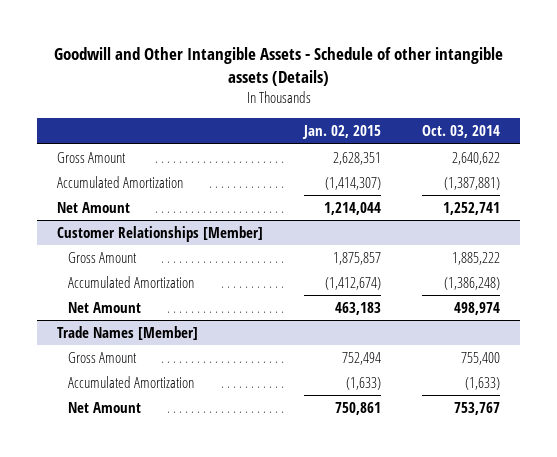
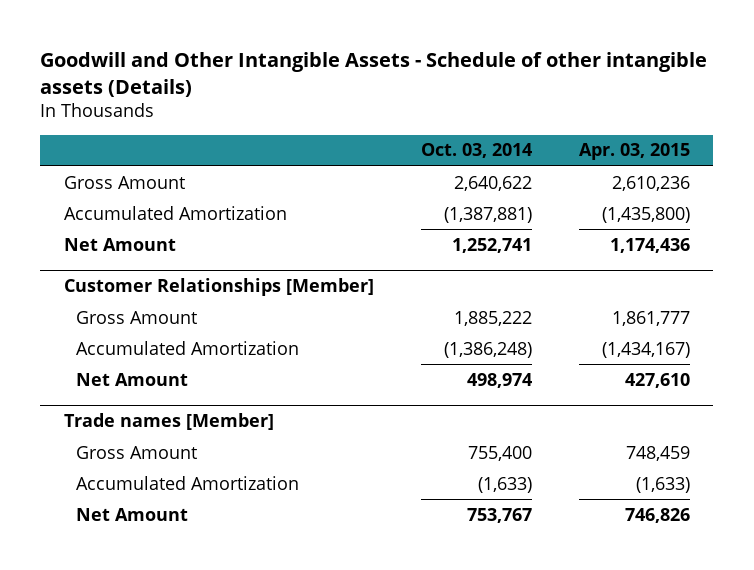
[302,125,382,140] Jan. 02, 2015 -> none
none -> [578,143,690,161] Apr. 03, 2015
[57,325,199,340] Trade Names [Member] -> [63,413,274,431] Trade names [Member]

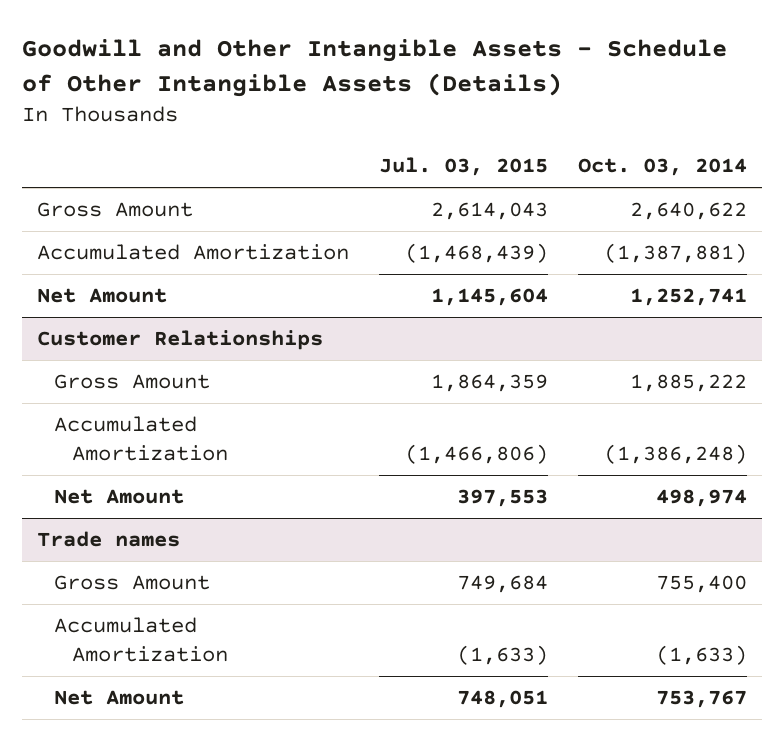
[40,52,708,98] Goodwill and Other Intangible Assets - Schedule of other intangible assets (Details) -> [21,39,727,98] Goodwill and Other Intangible Assets - Schedule of Other Intangible Assets (Details)
[578,143,690,161] Apr. 03, 2015 -> none
none -> [378,156,548,176] Jul. 03, 2015
[63,278,374,297] Customer Relationships [Member] -> [36,330,323,351] Customer Relationships
[63,413,274,431] Trade names [Member] -> [36,531,180,548] Trade names

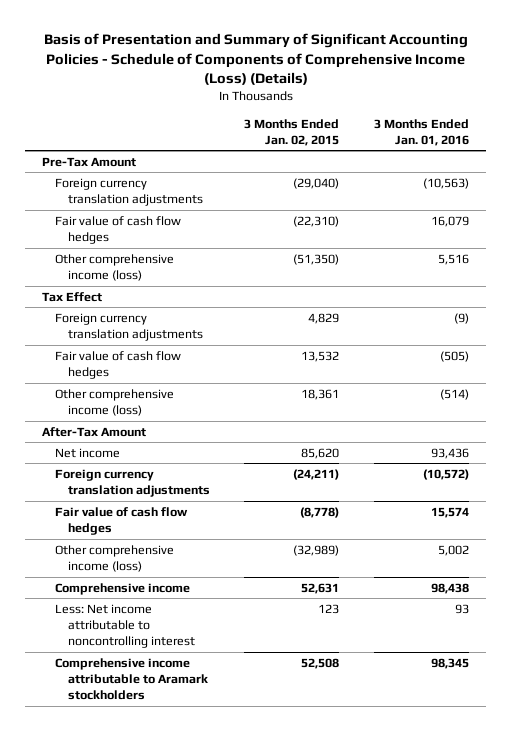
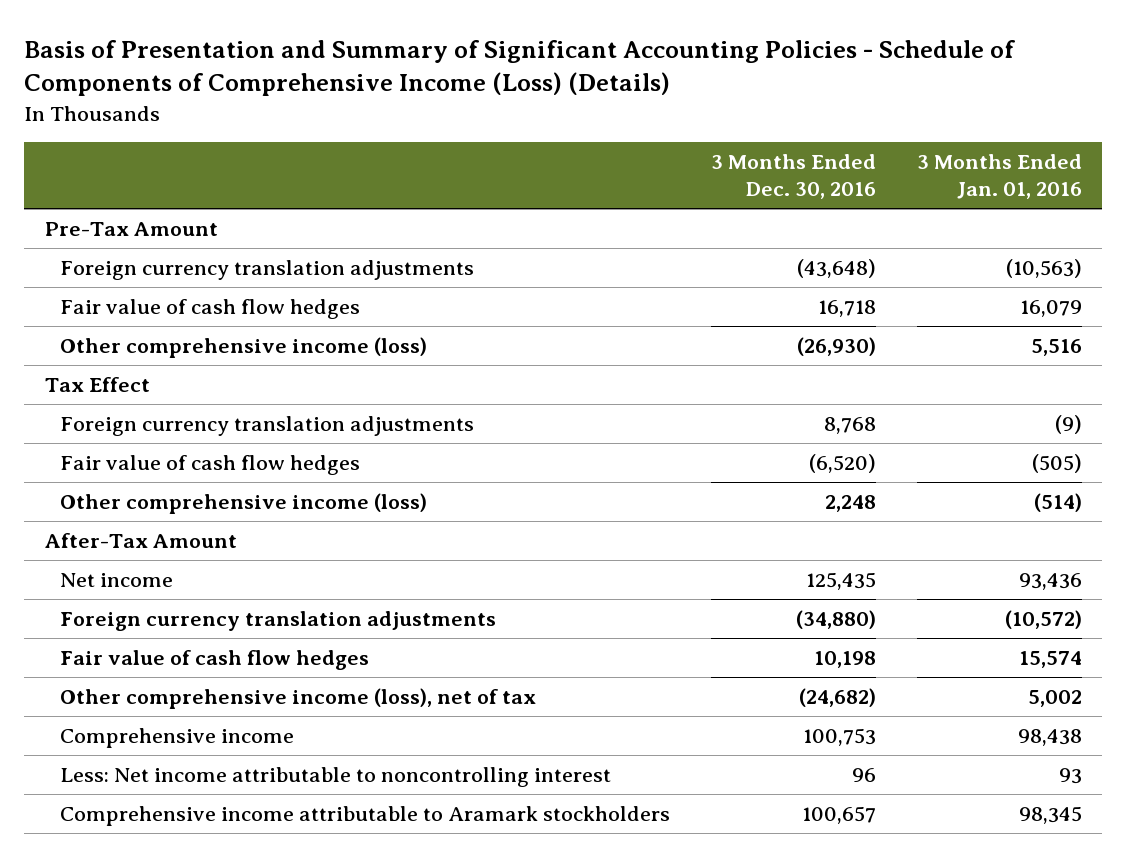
[244,118,340,146] 3 Months Ended Jan. 02, 2015 -> none
none -> [711,154,877,200] 3 Months Ended Dec. 30, 2016
[54,544,174,573] Other comprehensive income (loss) -> [60,688,537,710] Other comprehensive income (loss), net of tax

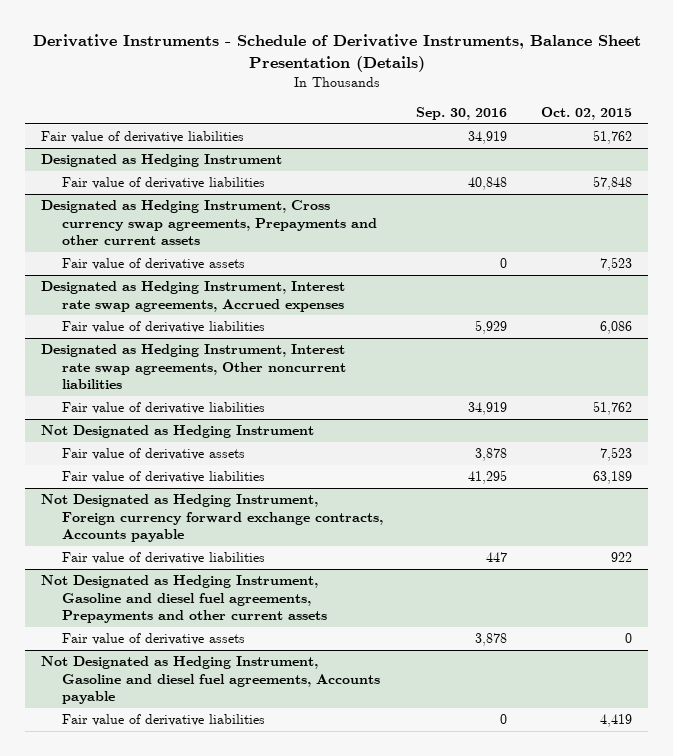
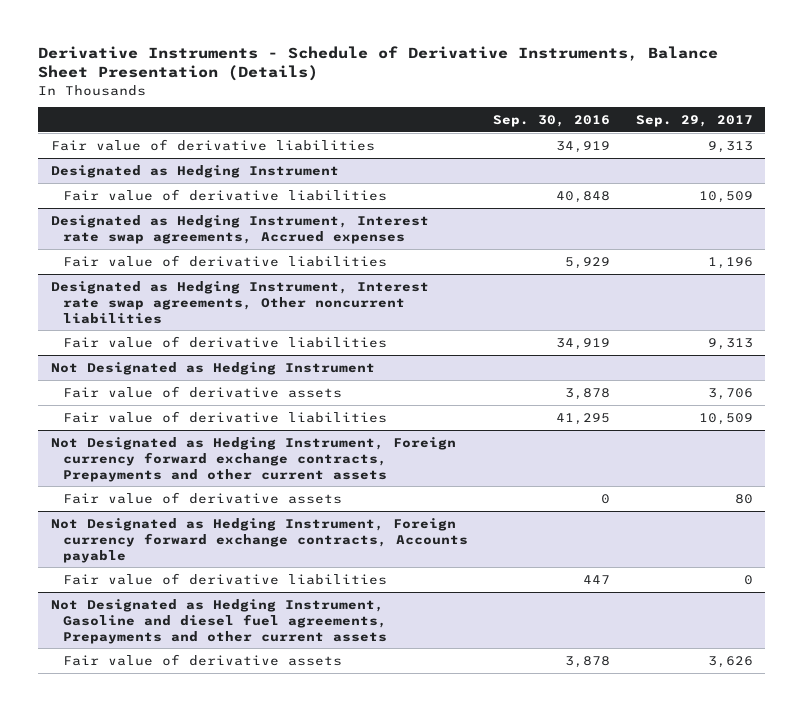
[540,107,632,121] Oct. 02, 2015 -> none
none -> [635,115,753,128] Sep. 29, 2017
[41,200,377,245] Designated as Hedging Instrument, Cross currency swap agreements, Prepayments and other current assets -> none
[61,258,245,271] Fair value of derivative assets -> none
none -> [50,436,456,482] Not Designated as Hedging Instrument, Foreign currency forward exchange contracts, Prepayments and other current assets
none -> [63,491,343,504] Fair value of derivative assets
[41,656,380,704] Not Designated as Hedging Instrument, Gasoline and diesel fuel agreements, Accounts payable -> none
[61,714,265,727] Fair value of derivative liabilities -> none

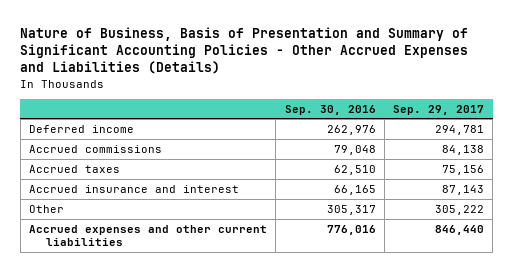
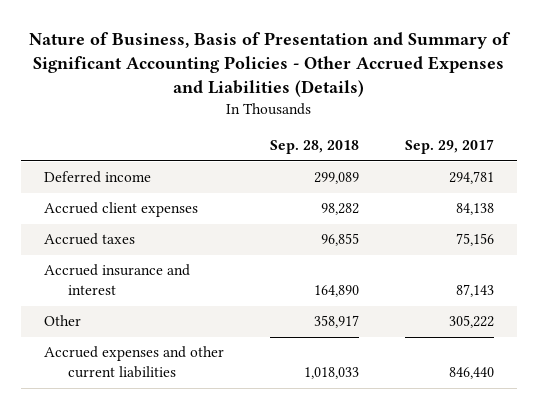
[284,104,376,115] Sep. 30, 2016 -> none
none -> [269,140,359,155] Sep. 28, 2018
[28,144,162,153] Accrued commissions -> [44,202,199,218] Accrued client expenses

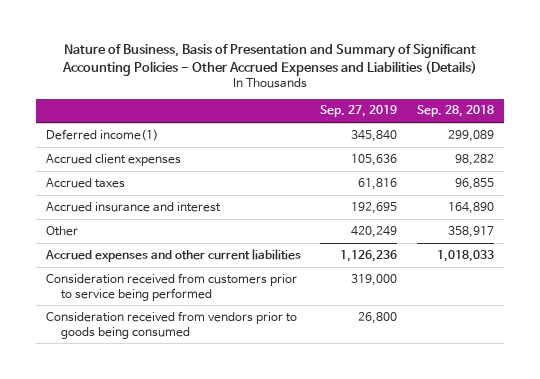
[404,139,494,155] Sep. 29, 2017 -> none
none -> [320,105,398,118] Sep. 27, 2019
[44,171,152,184] Deferred income -> [45,128,158,141] Deferred income(1)
none -> [45,272,297,301] Consideration received from customers prior to service being performed
none -> [45,310,297,339] Consideration received from vendors prior to goods being consumed

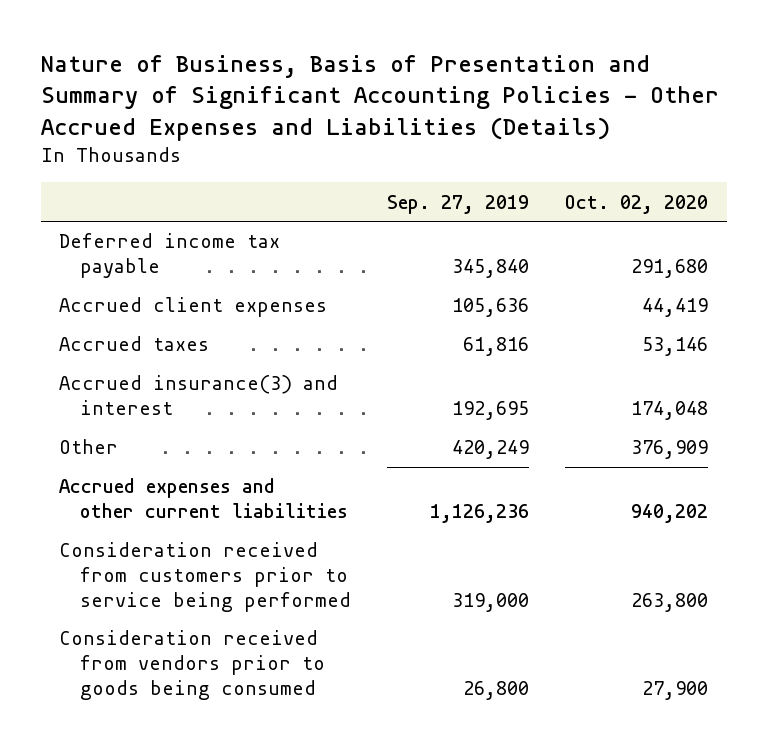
[417,105,495,118] Sep. 28, 2018 -> none
none -> [565,194,709,214] Oct. 02, 2020
[45,128,158,141] Deferred income(1) -> [58,233,280,279] Deferred income tax payable
[45,201,221,212] Accrued insurance and interest -> [58,375,338,416] Accrued insurance(3) and interest

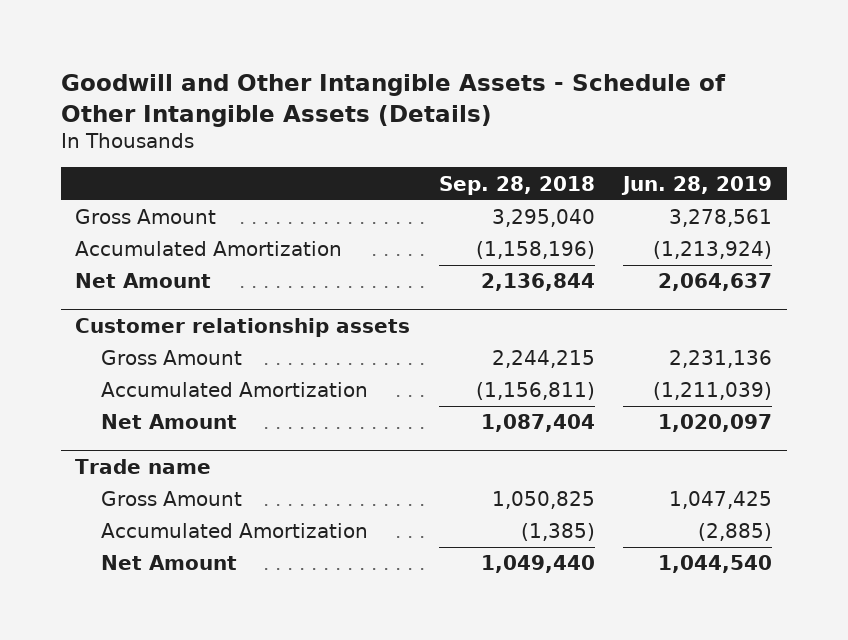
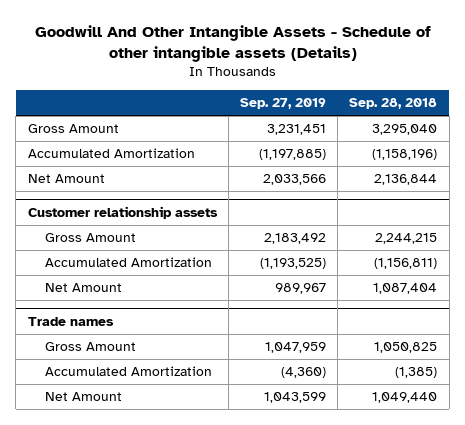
[60,74,726,127] Goodwill and Other Intangible Assets - Schedule of Other Intangible Assets (Details) -> [34,24,431,62] Goodwill And Other Intangible Assets - Schedule of other intangible assets (Details)
[621,175,773,195] Jun. 28, 2019 -> none
none -> [240,98,327,110] Sep. 27, 2019
[75,458,212,474] Trade name -> [27,316,114,326] Trade names

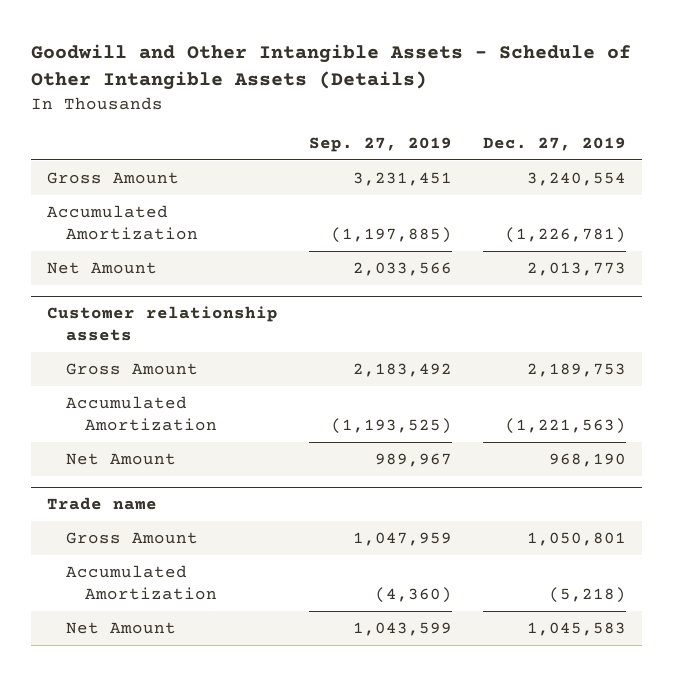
[34,24,431,62] Goodwill And Other Intangible Assets - Schedule of other intangible assets (Details) -> [31,44,632,91] Goodwill and Other Intangible Assets - Schedule of Other Intangible Assets (Details)
[349,98,438,110] Sep. 28, 2018 -> none
none -> [483,137,627,152] Dec. 27, 2019
[27,316,114,326] Trade names -> [46,497,157,511] Trade name

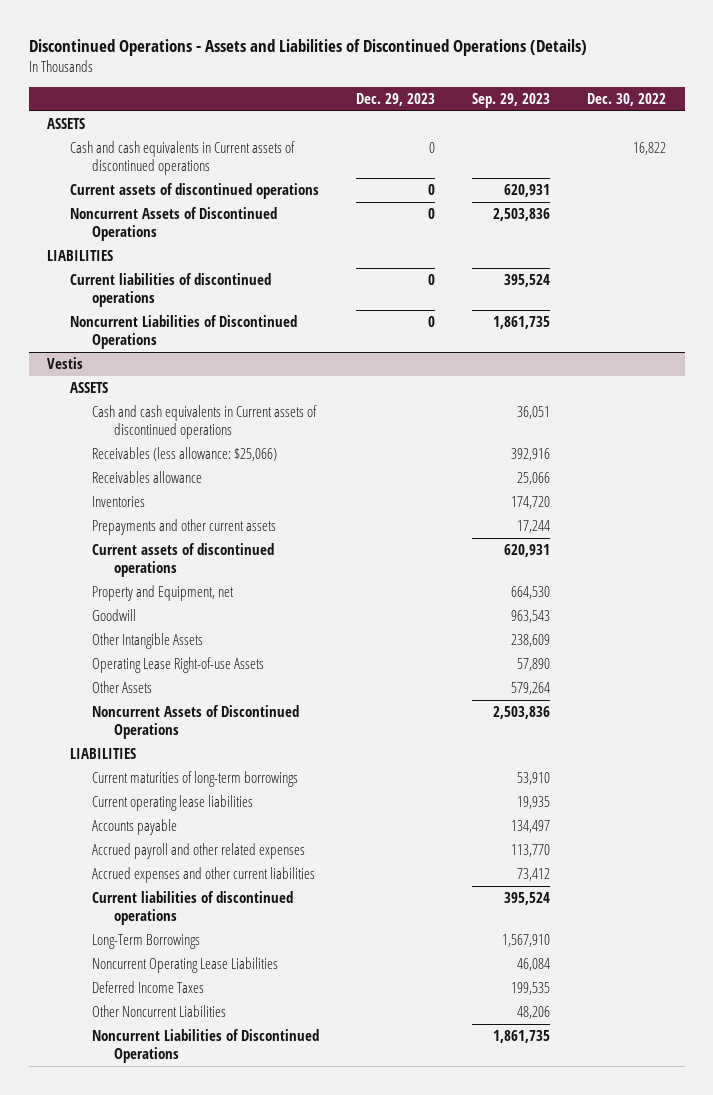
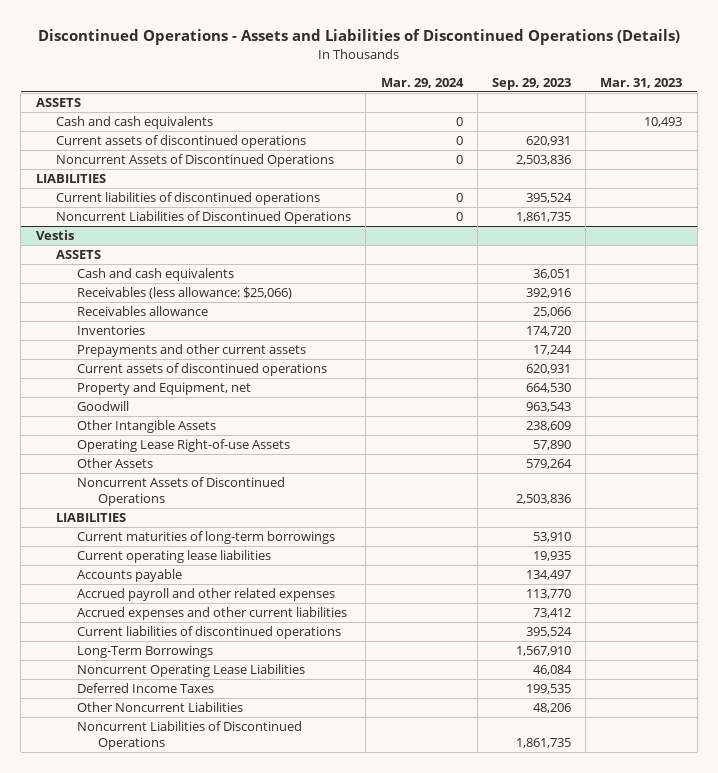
[355,93,435,107] Dec. 29, 2023 -> none
[587,93,667,107] Dec. 30, 2022 -> none
none -> [380,77,464,88] Mar. 29, 2024
none -> [600,77,683,88] Mar. 31, 2023
[69,141,295,176] Cash and cash equivalents in Current assets of discontinued operations -> [56,116,214,130] Cash and cash equivalents
[91,405,317,440] Cash and cash equivalents in Current assets of discontinued operations -> [77,268,235,282] Cash and cash equivalents

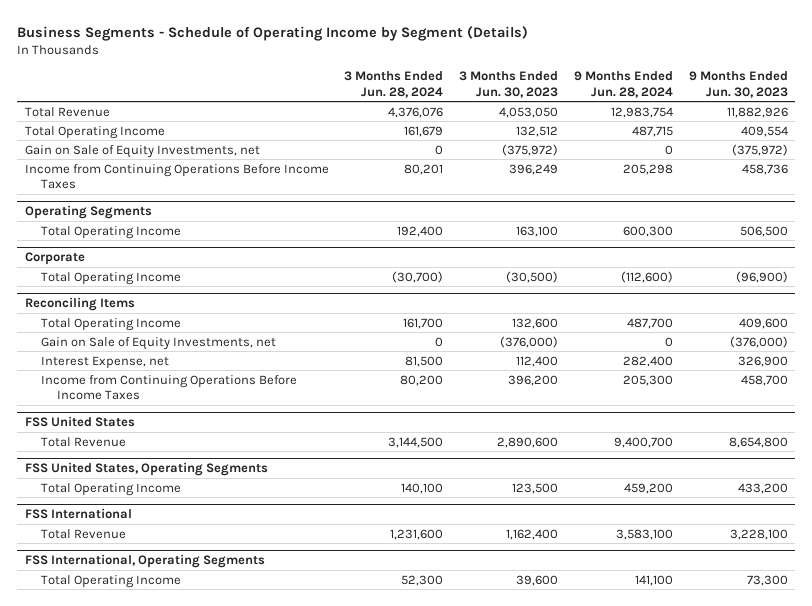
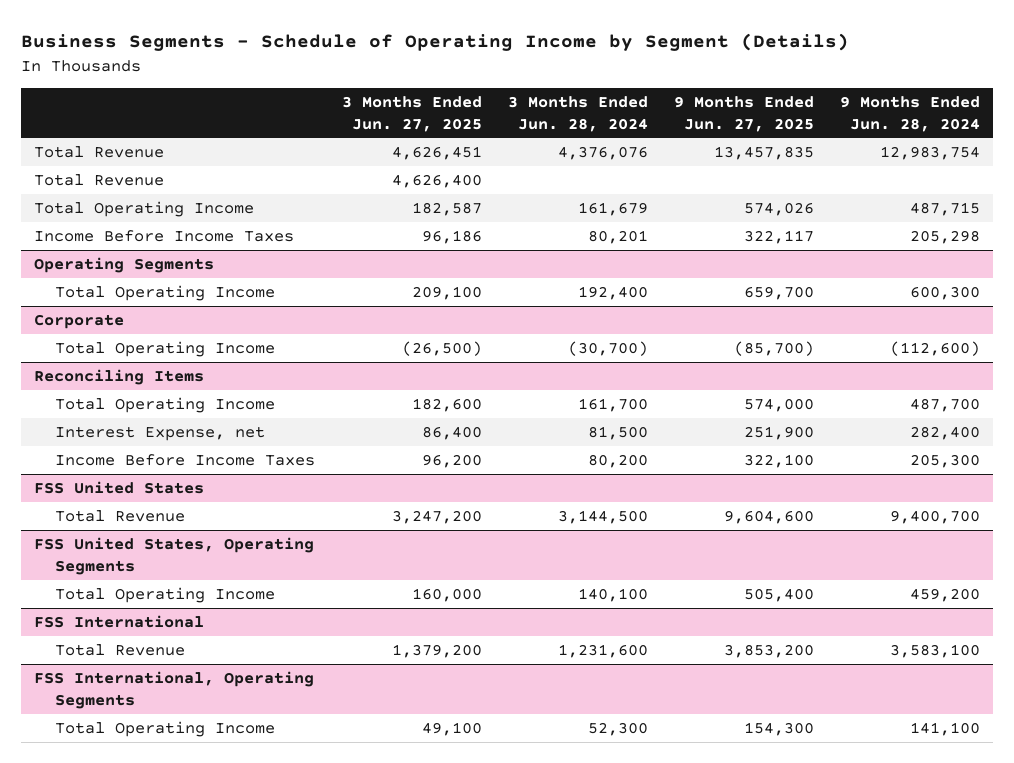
[459,71,559,98] 3 Months Ended Jun. 30, 2023 -> none
[688,71,788,98] 9 Months Ended Jun. 30, 2023 -> none
none -> [341,95,482,132] 3 Months Ended Jun. 27, 2025
none -> [673,95,814,132] 9 Months Ended Jun. 27, 2025
none -> [33,173,164,186] Total Revenue
[24,144,260,158] Gain on Sale of Equity Investments, net -> none
[24,163,329,190] Income from Continuing Operations Before Income Taxes -> [33,229,294,242] Income Before Income Taxes
[40,336,276,350] Gain on Sale of Equity Investments, net -> none
[40,374,297,401] Income from Continuing Operations Before Income Taxes -> [55,453,316,466] Income Before Income Taxes

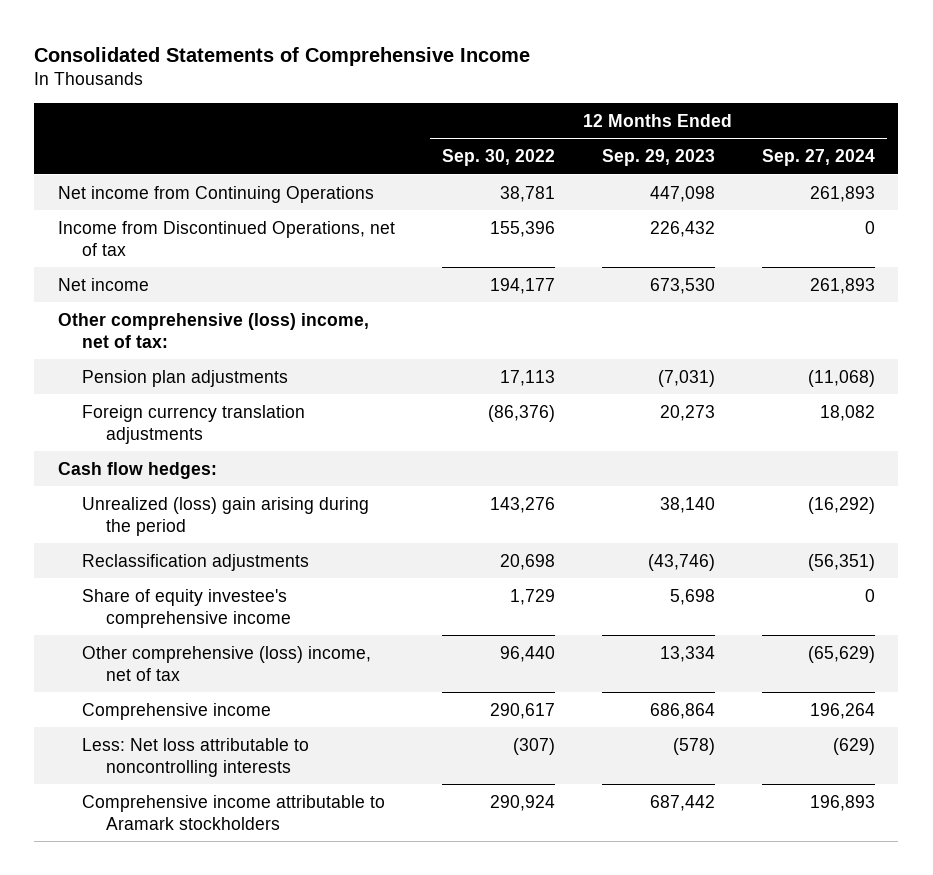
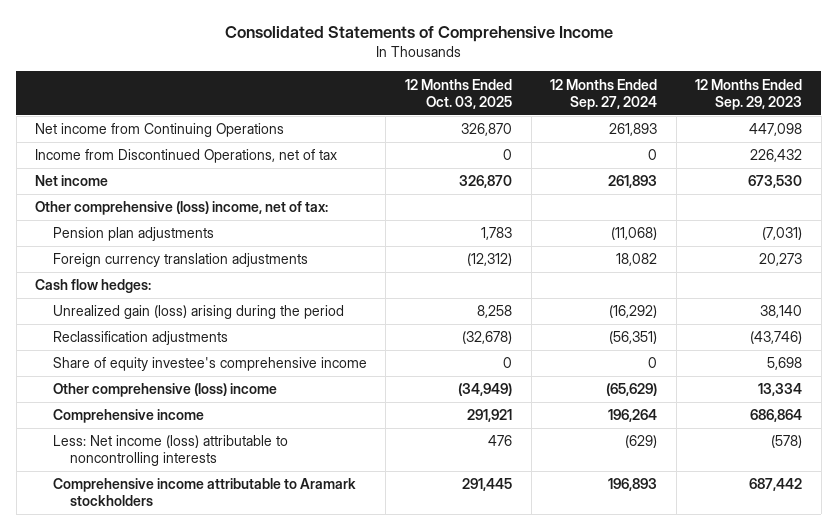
[441,148,555,166] Sep. 30, 2022 -> none
none -> [404,78,512,109] 12 Months Ended Oct. 03, 2025
[81,496,369,536] Unrealized (loss) gain arising during the period -> [52,305,344,320] Unrealized gain (loss) arising during the period
[81,645,371,681] Other comprehensive (loss) income, net of tax -> [52,383,277,398] Other comprehensive (loss) income
[81,737,309,777] Less: Net loss attributable to noncontrolling interests -> [52,435,288,467] Less: Net income (loss) attributable to noncontrolling interests

